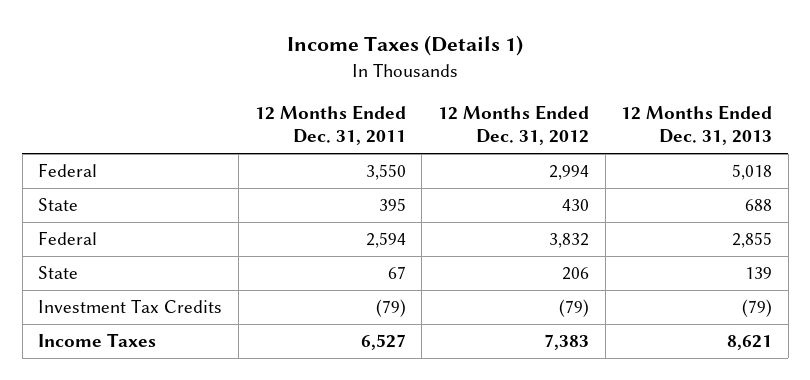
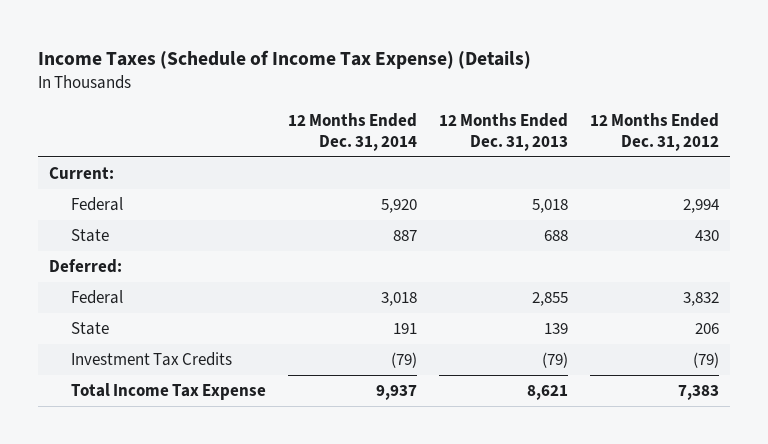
[287,35,524,57] Income Taxes (Details 1) -> [37,49,531,69] Income Taxes (Schedule of Income Tax Expense) (Details)
[254,104,406,146] 12 Months Ended Dec. 31, 2011 -> none
none -> [287,113,417,151] 12 Months Ended Dec. 31, 2014
none -> [48,167,114,180] Current:
none -> [48,259,122,274] Deferred:
[38,333,157,348] Income Taxes -> [71,383,267,401] Total Income Tax Expense

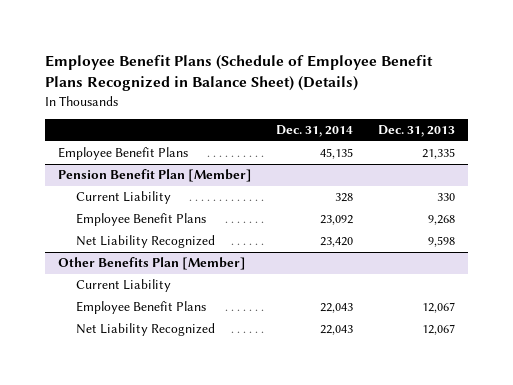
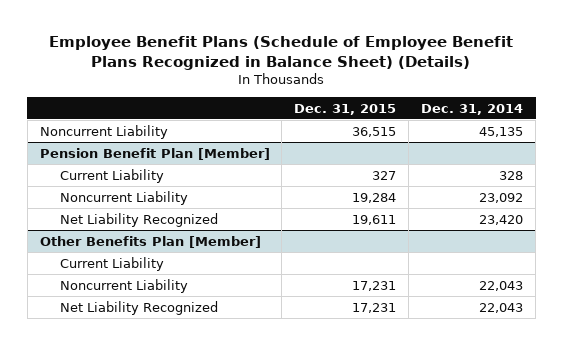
[378,125,456,138] Dec. 31, 2013 -> none
none -> [294,103,397,115] Dec. 31, 2015
[57,147,188,161] Employee Benefit Plans -> [39,124,168,139] Noncurrent Liability
[76,213,207,227] Employee Benefit Plans -> [59,190,188,205] Noncurrent Liability
[76,301,207,315] Employee Benefit Plans -> [59,278,188,293] Noncurrent Liability

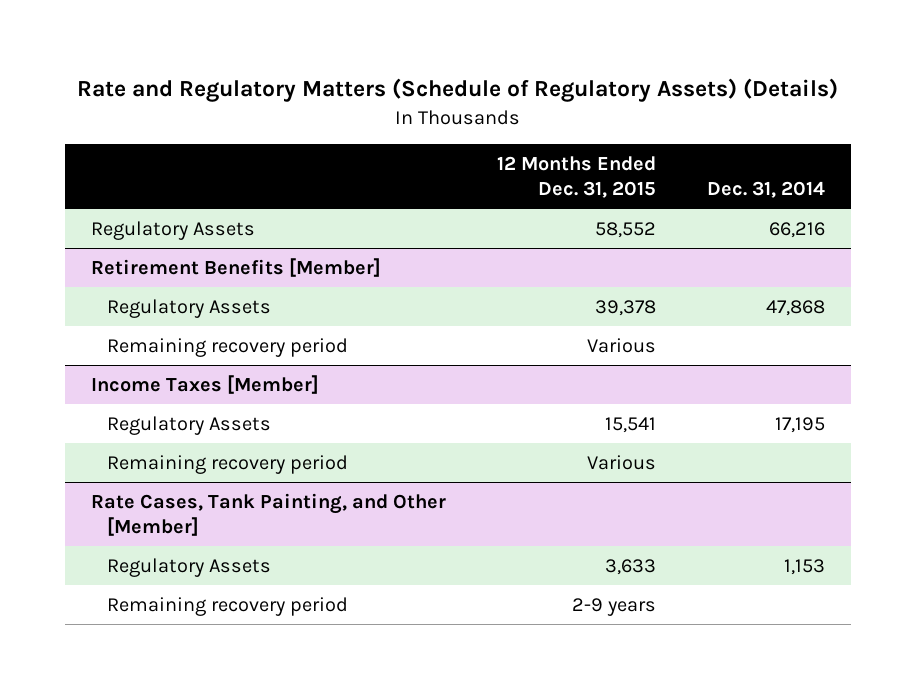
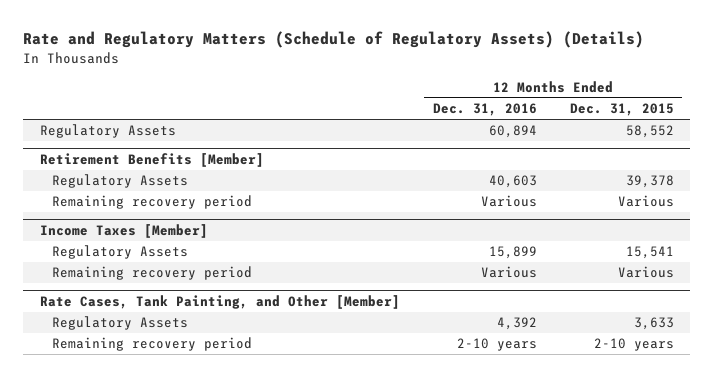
[707,181,826,199] Dec. 31, 2014 -> none
none -> [432,103,537,117] Dec. 31, 2016
[572,597,657,616] 2-9 years -> [593,338,674,352] 2-10 years

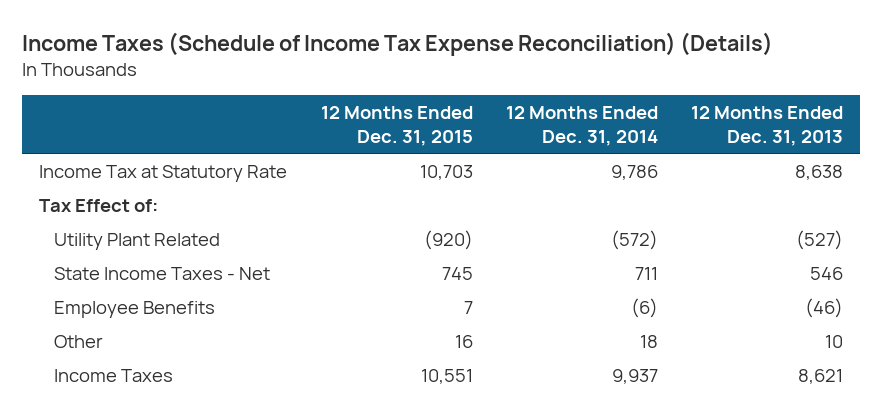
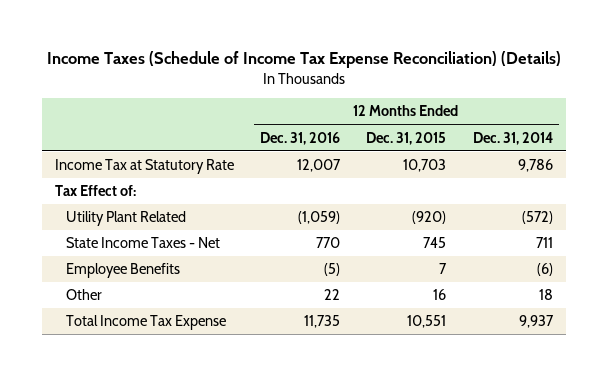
[691,106,844,146] 12 Months Ended Dec. 31, 2013 -> none
none -> [260,131,341,145] Dec. 31, 2016
[53,369,173,383] Income Taxes -> [66,315,227,331] Total Income Tax Expense

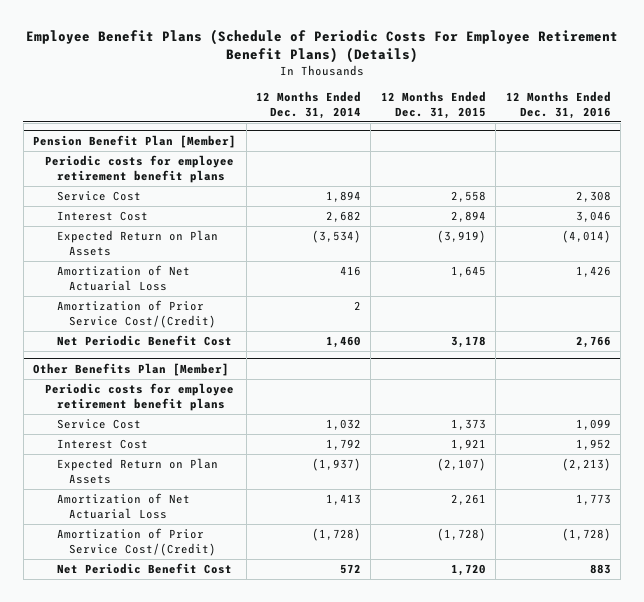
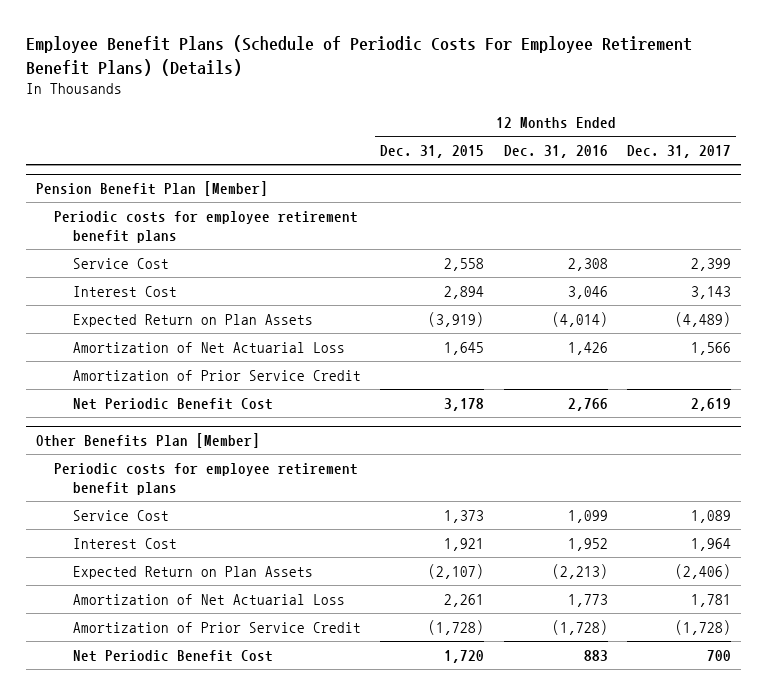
[255,91,361,119] 12 Months Ended Dec. 31, 2014 -> none
none -> [627,144,732,158] Dec. 31, 2017
[56,300,216,328] Amortization of Prior Service Cost/(Credit) -> [72,369,361,381] Amortization of Prior Service Credit
[56,528,216,556] Amortization of Prior Service Cost/(Credit) -> [72,621,361,633] Amortization of Prior Service Credit

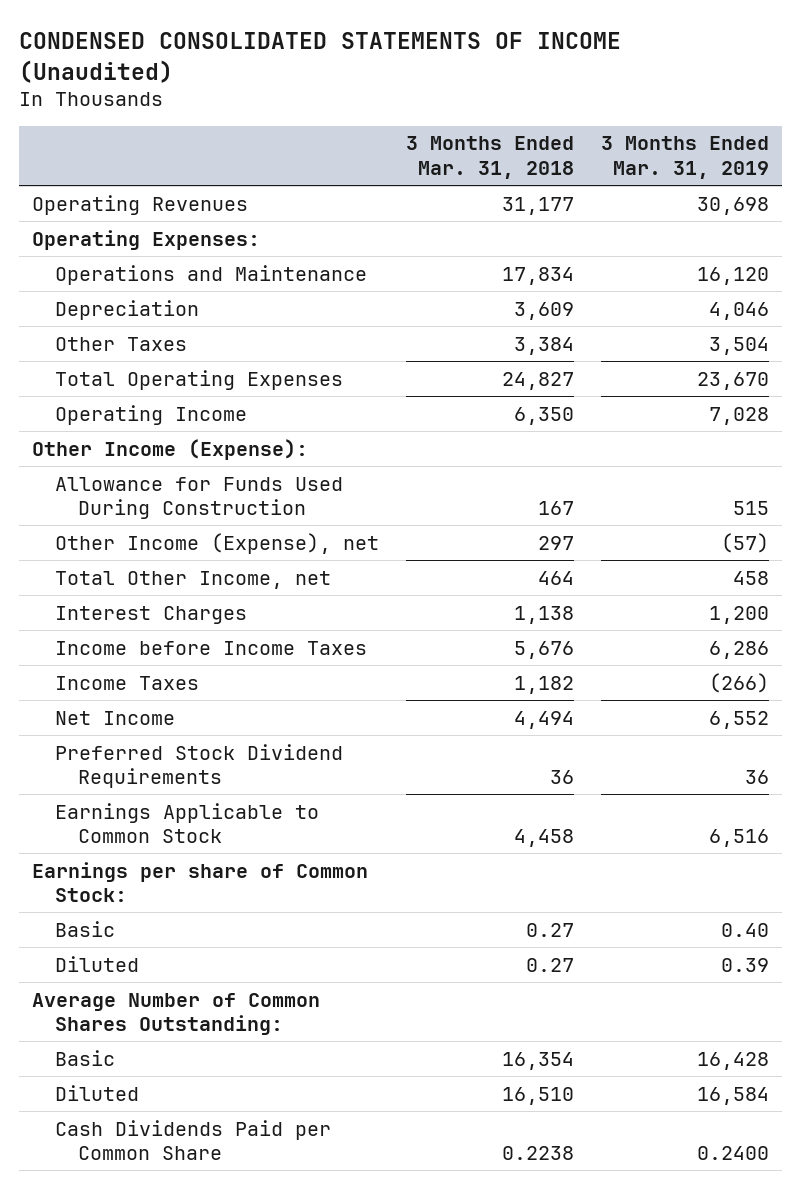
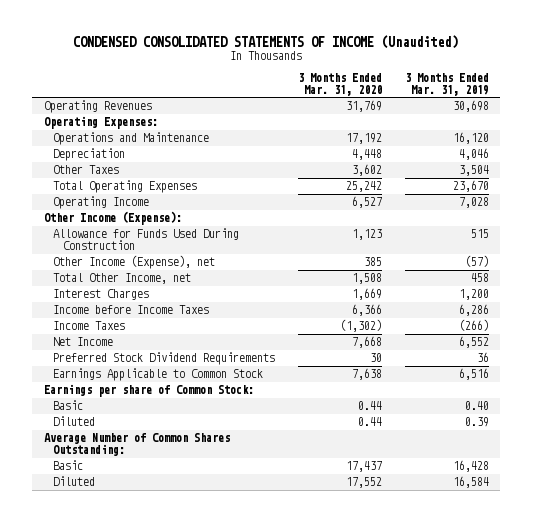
[405,136,574,180] 3 Months Ended Mar. 31, 2018 -> none
none -> [298,72,383,96] 3 Months Ended Mar. 31, 2020
[54,1119,331,1161] Cash Dividends Paid per Common Share -> none

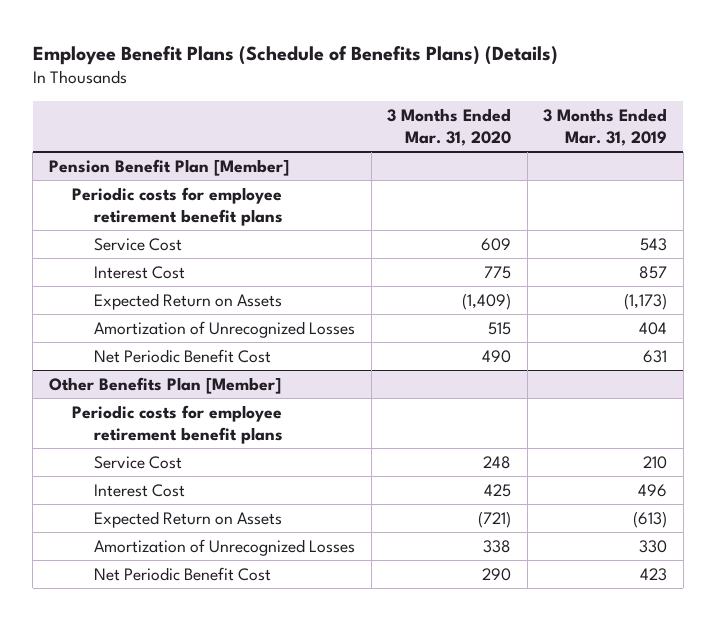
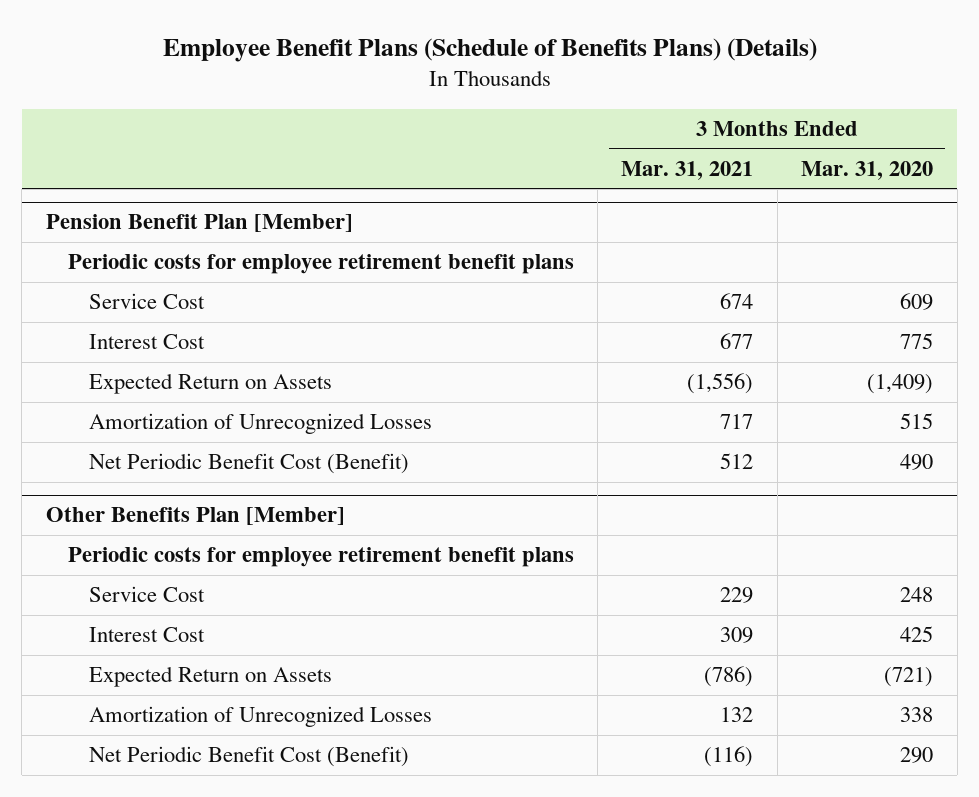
[543,107,668,146] 3 Months Ended Mar. 31, 2019 -> none
none -> [621,160,754,180] Mar. 31, 2021
[94,348,272,363] Net Periodic Benefit Cost -> [89,453,410,475] Net Periodic Benefit Cost (Benefit)
[94,566,272,581] Net Periodic Benefit Cost -> [89,746,410,768] Net Periodic Benefit Cost (Benefit)

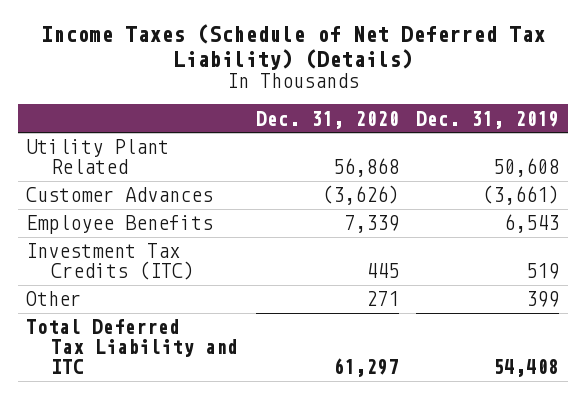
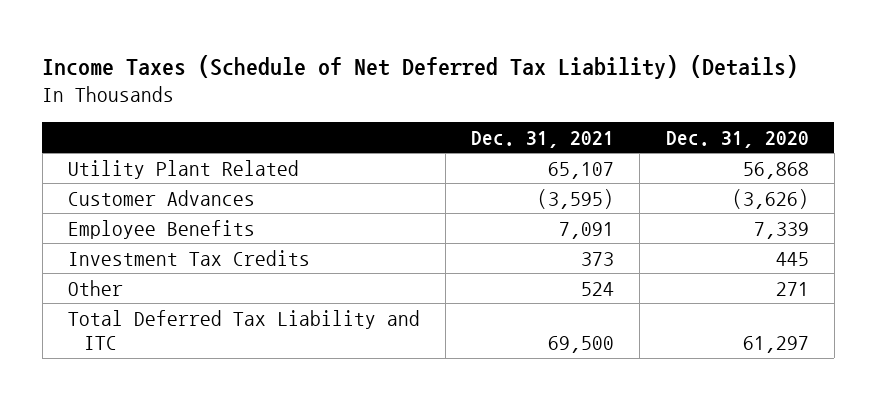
[415,110,559,129] Dec. 31, 2019 -> none
none -> [471,130,615,148] Dec. 31, 2021
[26,243,195,281] Investment Tax Credits (ITC) -> [67,249,310,266] Investment Tax Credits

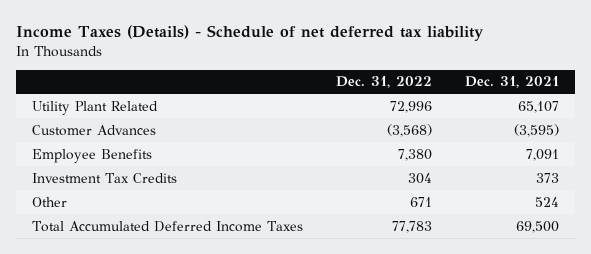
[42,54,799,79] Income Taxes (Schedule of Net Deferred Tax Liability) (Details) -> [15,25,484,42] Income Taxes (Details) - Schedule of net deferred tax liability
[665,130,809,148] Dec. 31, 2020 -> none
none -> [335,76,432,89] Dec. 31, 2022
[67,309,420,351] Total Deferred Tax Liability and ITC -> [32,220,304,232] Total Accumulated Deferred Income Taxes

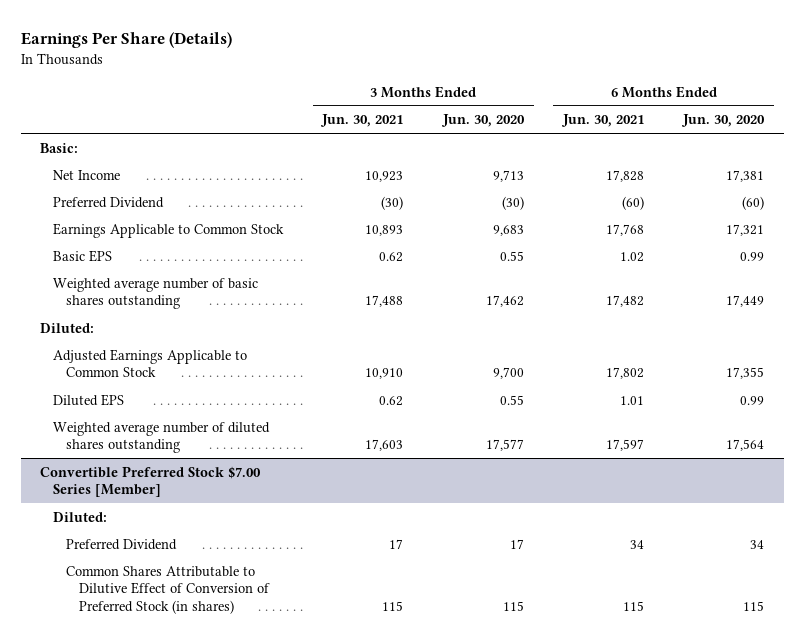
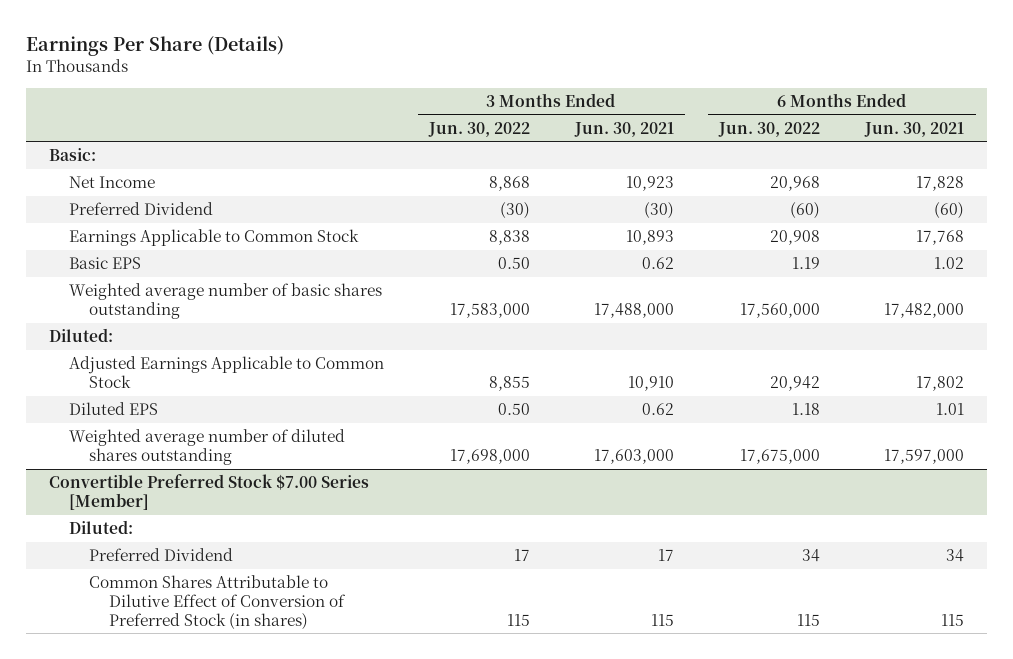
[440,114,525,128] Jun. 30, 2020 -> none
[681,114,766,128] Jun. 30, 2020 -> none
none -> [427,121,530,137] Jun. 30, 2022
none -> [718,121,821,137] Jun. 30, 2022
[365,295,404,308] 17,488 -> [594,302,675,318] 17,488,000
[605,295,644,308] 17,482 -> [884,302,965,318] 17,482,000
[365,439,404,452] 17,603 -> [594,448,675,464] 17,603,000
[605,439,644,452] 17,597 -> [884,448,965,464] 17,597,000

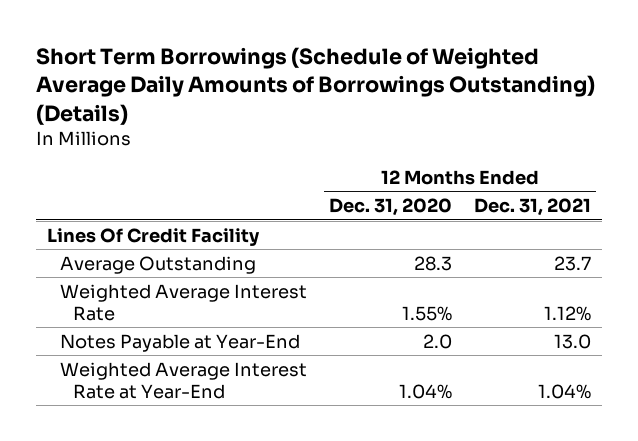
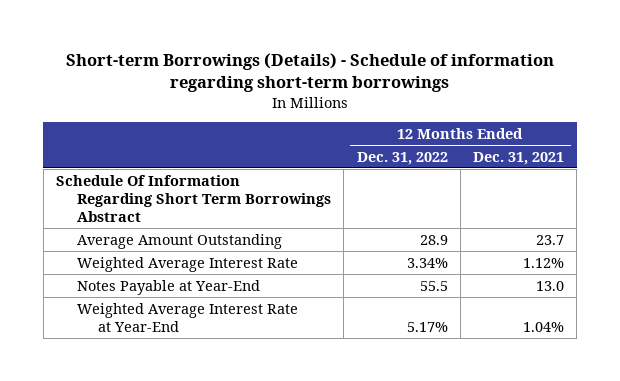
[35,47,595,125] Short Term Borrowings (Schedule of Weighted Average Daily Amounts of Borrowings Outstanding) (Details) -> [66,52,555,93] Short-term Borrowings (Details) - Schedule of information regarding short-term borrowings
[329,198,453,217] Dec. 31, 2020 -> none
none -> [356,151,448,165] Dec. 31, 2022
[46,227,260,246] Lines Of Credit Facility -> none
none -> [56,174,332,222] Schedule Of Information Regarding Short Term Borrowings Abstract
[60,255,257,274] Average Outstanding -> [77,233,283,249] Average Amount Outstanding

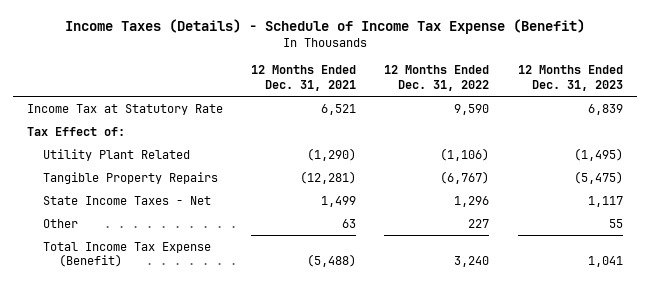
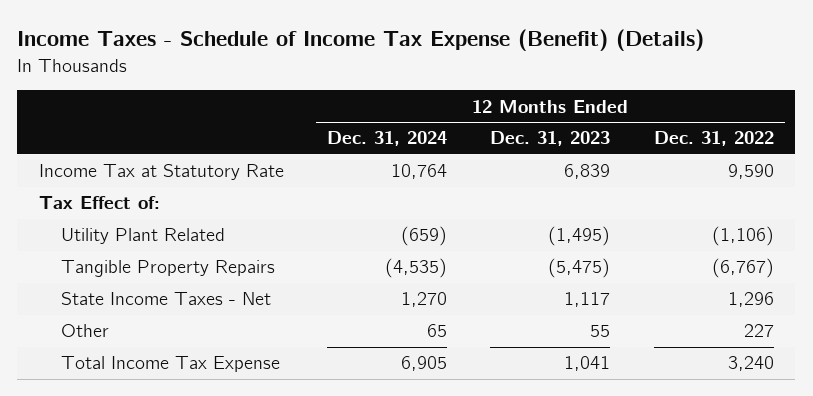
[64,18,585,34] Income Taxes (Details) - Schedule of Income Tax Expense (Benefit) -> [17,29,705,52] Income Taxes - Schedule of Income Tax Expense (Benefit) (Details)
[251,65,357,91] 12 Months Ended Dec. 31, 2021 -> none
none -> [327,131,448,147] Dec. 31, 2024
[42,241,211,268] Total Income Tax Expense (Benefit) -> [61,356,281,373] Total Income Tax Expense

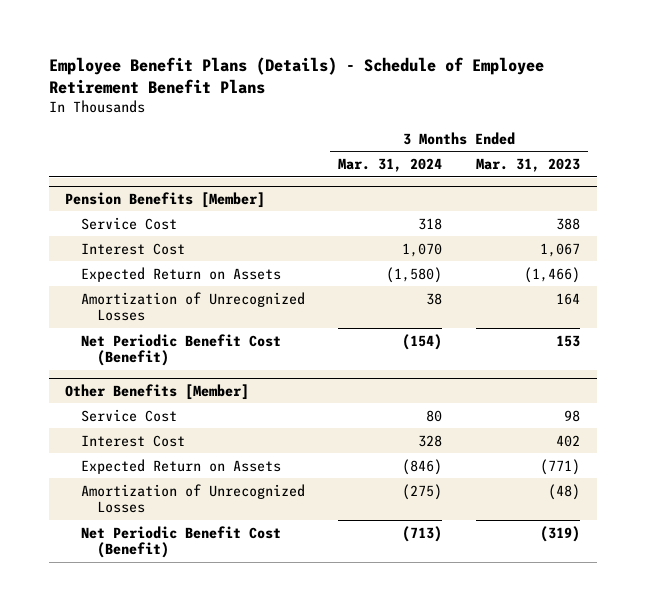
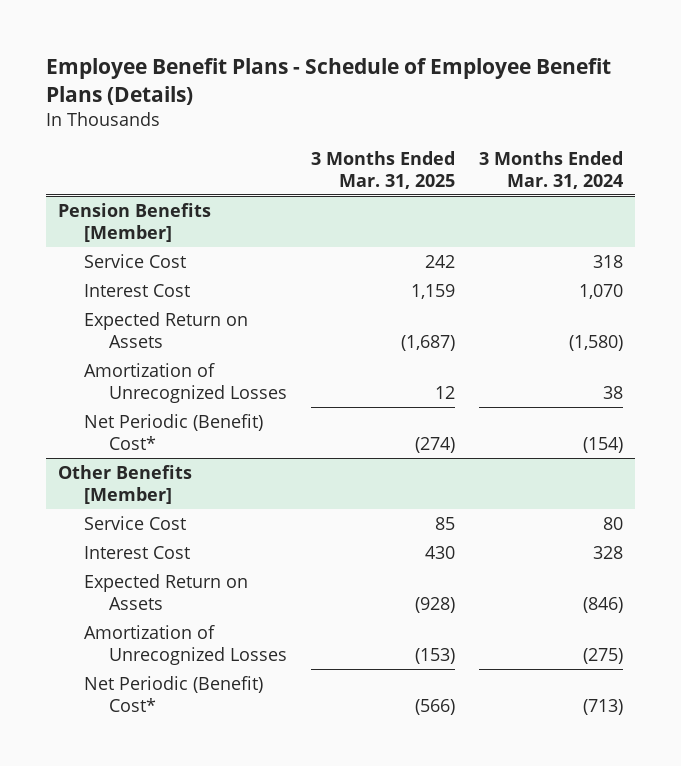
[48,56,544,95] Employee Benefit Plans (Details) - Schedule of Employee Retirement Benefit Plans -> [45,57,611,105] Employee Benefit Plans - Schedule of Employee Benefit Plans (Details)
[475,158,580,173] Mar. 31, 2023 -> none
none -> [311,150,456,189] 3 Months Ended Mar. 31, 2025
[81,333,282,367] Net Periodic Benefit Cost (Benefit) -> [83,413,263,450] Net Periodic (Benefit) Cost*
[81,525,282,559] Net Periodic Benefit Cost (Benefit) -> [83,675,263,712] Net Periodic (Benefit) Cost*

